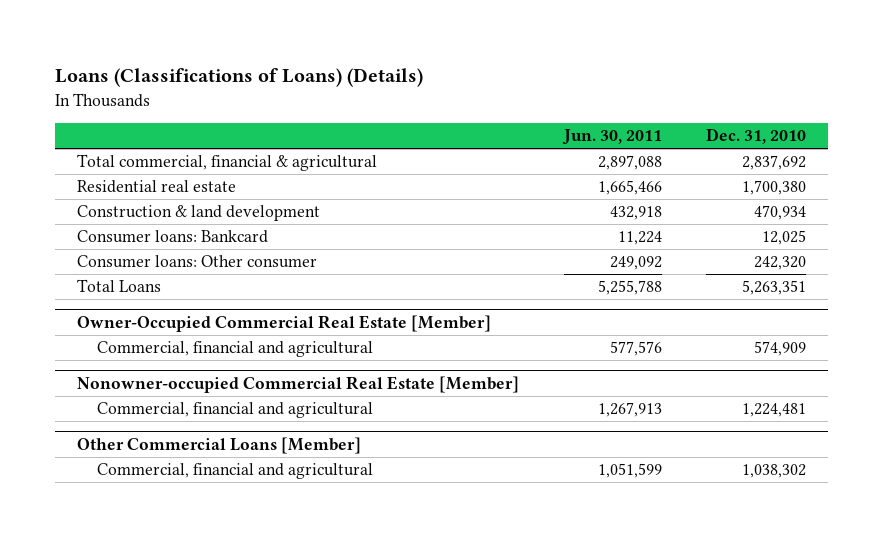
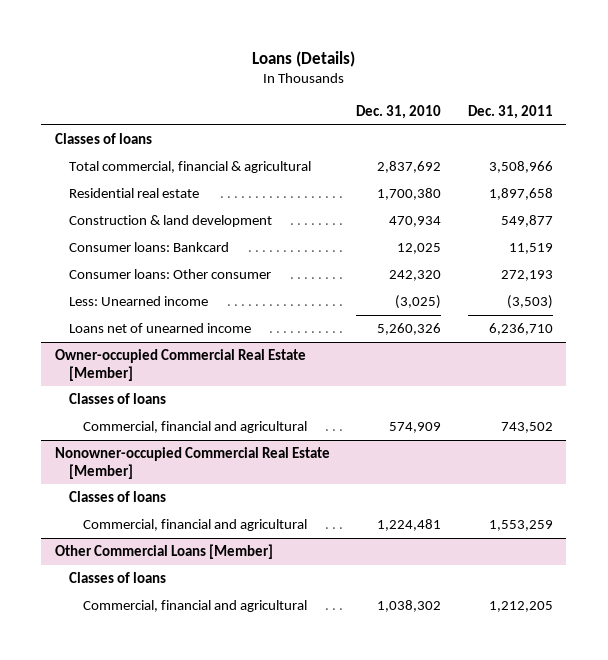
[55,68,424,88] Loans (Classifications of Loans) (Details) -> [251,50,355,67] Loans (Details)
[561,129,662,146] Jun. 30, 2011 -> none
none -> [467,104,553,119] Dec. 31, 2011
none -> [54,133,152,145] Classes of loans
[77,279,162,293] Total Loans -> none
none -> [68,296,208,307] Less: Unearned income
none -> [68,323,251,334] Loans net of unearned income
[77,314,492,332] Owner-Occupied Commercial Real Estate [Member] -> [54,349,306,381] Owner-occupied Commercial Real Estate [Member]
none -> [68,393,166,405] Classes of loans
none -> [68,491,166,503] Classes of loans
none -> [68,572,166,584] Classes of loans

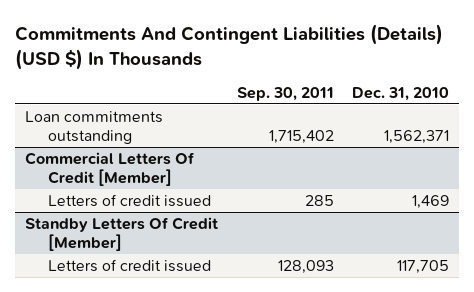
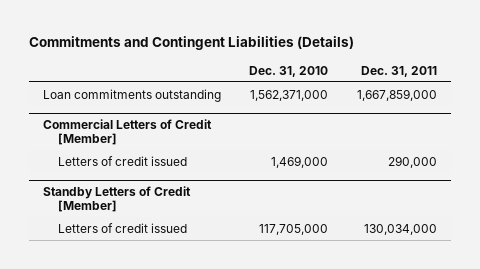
[15,24,444,70] Commitments And Contingent Liabilities (Details) (USD $) In Thousands -> [28,35,354,50] Commitments and Contingent Liabilities (Details)
[236,86,334,101] Sep. 30, 2011 -> none
none -> [360,65,437,77] Dec. 31, 2011
[384,129,450,144] 1,562,371 -> [250,89,329,101] 1,562,371,000
[24,151,195,186] Commercial Letters Of Credit [Member] -> [42,118,212,146] Commercial Letters of Credit [Member]
[412,194,450,209] 1,469 -> [271,155,329,168] 1,469,000
[24,216,218,251] Standby Letters Of Credit [Member] -> [42,185,191,213] Standby Letters of Credit [Member]
[397,259,450,274] 117,705 -> [259,223,329,235] 117,705,000

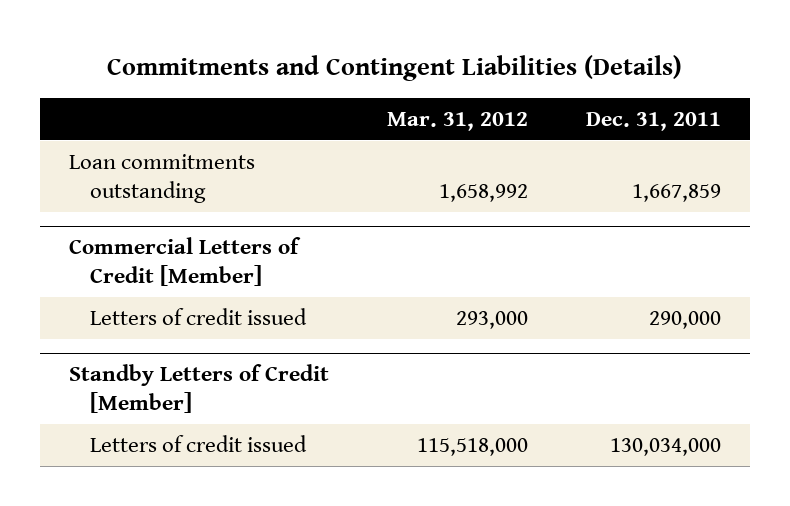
[249,65,329,77] Dec. 31, 2010 -> none
none -> [387,111,529,131] Mar. 31, 2012
[356,88,437,101] 1,667,859,000 -> [631,183,721,202] 1,667,859

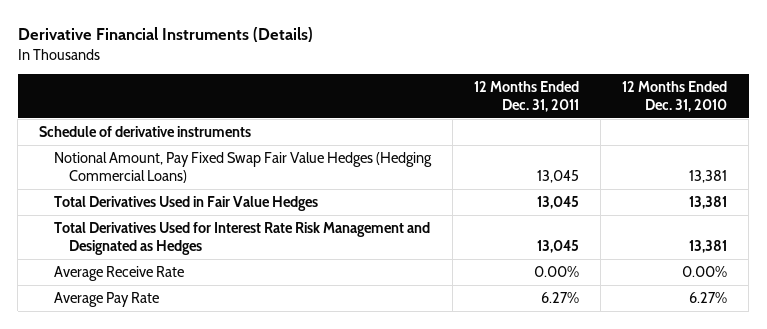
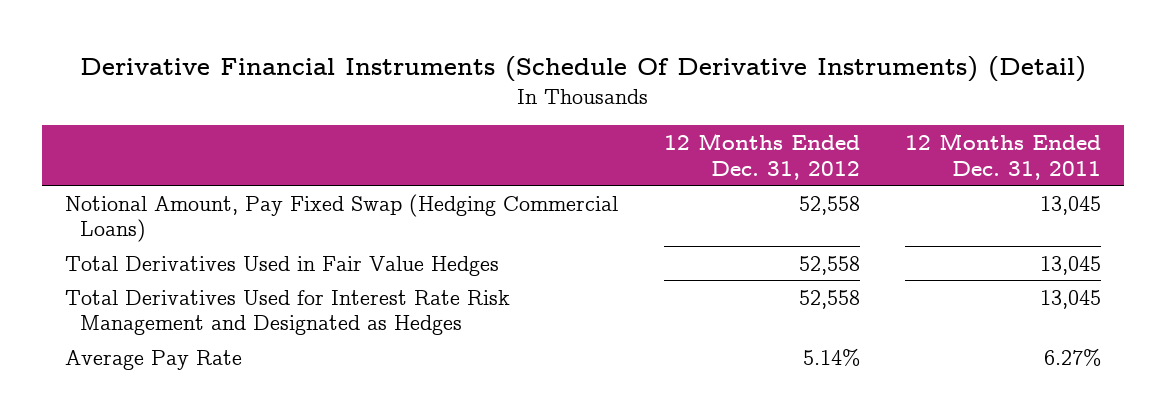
[17,27,313,43] Derivative Financial Instruments (Details) -> [80,56,1087,83] Derivative Financial Instruments (Schedule Of Derivative Instruments) (Detail)
[622,80,728,113] 12 Months Ended Dec. 31, 2010 -> none
none -> [663,132,860,180] 12 Months Ended Dec. 31, 2012
[39,125,252,137] Schedule of derivative instruments -> none
[54,151,433,184] Notional Amount, Pay Fixed Swap Fair Value Hedges (Hedging Commercial Loans) -> [64,193,618,243] Notional Amount, Pay Fixed Swap (Hedging Commercial Loans)
[54,265,185,281] Average Receive Rate -> none

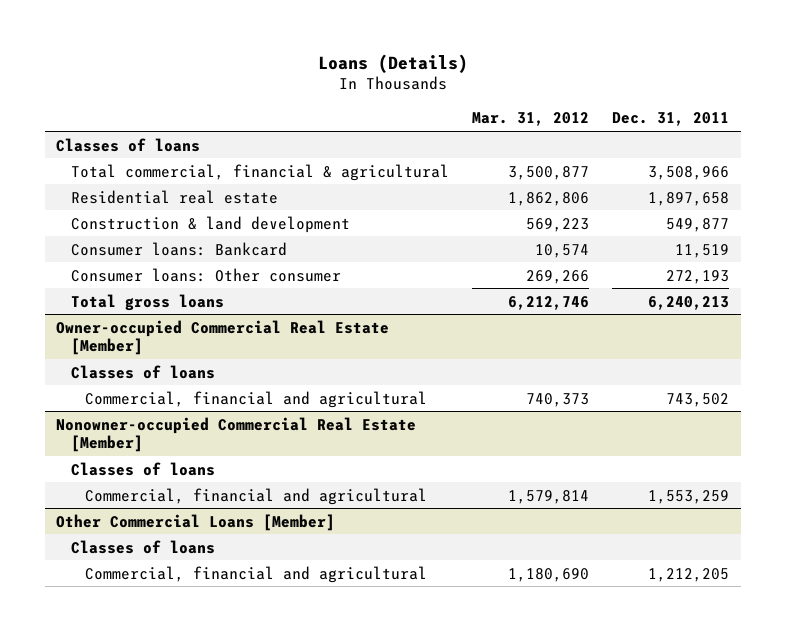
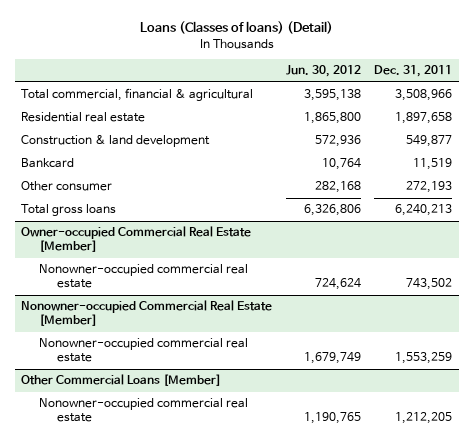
[317,53,468,73] Loans (Details) -> [139,21,333,35] Loans (Classes of loans) (Detail)
[471,112,589,127] Mar. 31, 2012 -> none
none -> [285,65,361,78] Jun. 30, 2012
[56,137,201,152] Classes of loans -> none
[70,241,287,256] Consumer loans: Bankcard -> [21,158,75,169] Bankcard
[70,267,341,282] Consumer loans: Other consumer -> [21,181,113,192] Other consumer
[70,364,215,379] Classes of loans -> none
[85,390,428,408] Commercial, financial and agricultural -> [39,264,249,289] Nonowner-occupied commercial real estate
[70,461,215,476] Classes of loans -> none
[85,487,428,505] Commercial, financial and agricultural -> [39,338,249,363] Nonowner-occupied commercial real estate
[70,539,215,554] Classes of loans -> none
[85,565,428,583] Commercial, financial and agricultural -> [39,398,249,423] Nonowner-occupied commercial real estate

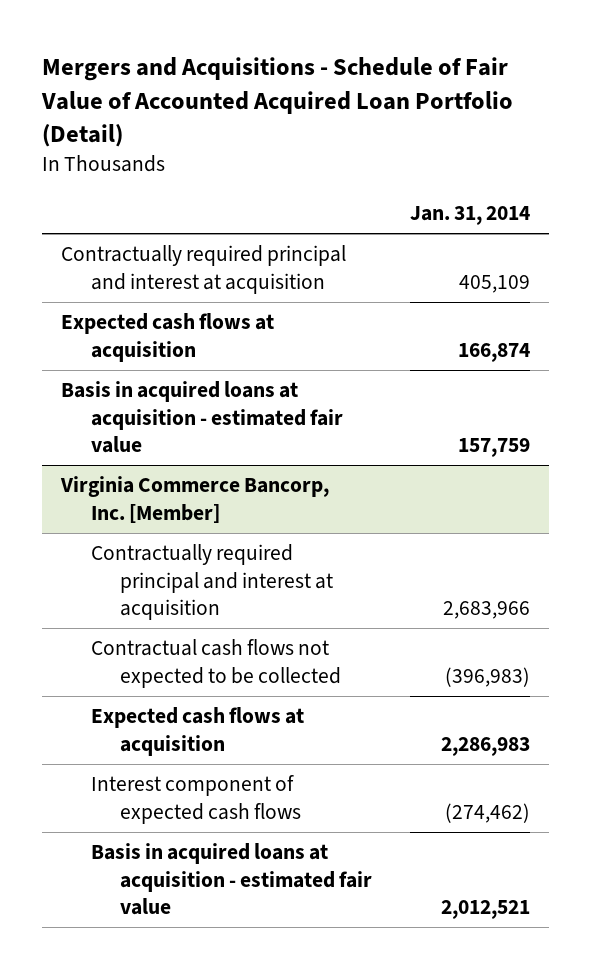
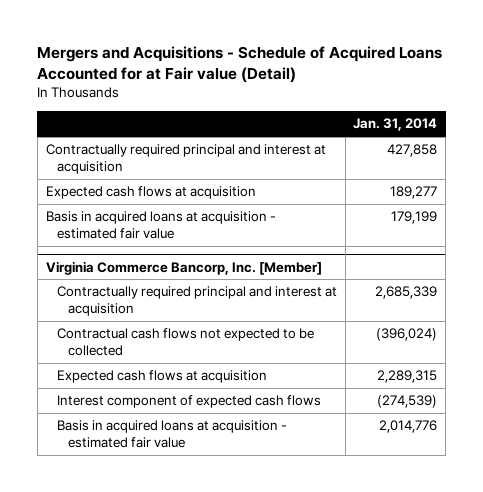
[40,57,513,148] Mergers and Acquisitions - Schedule of Fair Value of Accounted Acquired Loan Portfolio (Detail) -> [37,46,443,84] Mergers and Acquisitions - Schedule of Acquired Loans Accounted for at Fair value (Detail)
[459,274,531,293] 405,109 -> [387,144,438,158] 427,858
[458,342,531,362] 166,874 -> [390,186,438,200] 189,277
[458,438,531,458] 157,759 -> [391,211,438,225] 179,199
[443,601,531,620] 2,683,966 -> [375,286,438,300] 2,685,339
[445,666,531,687] (396,983) -> [376,328,438,342] (396,024)
[441,736,531,756] 2,286,983 -> [377,370,438,384] 2,289,315
[445,802,531,823] (274,462) -> [377,395,438,409] (274,539)
[441,900,531,920] 2,012,521 -> [379,420,438,434] 2,014,776

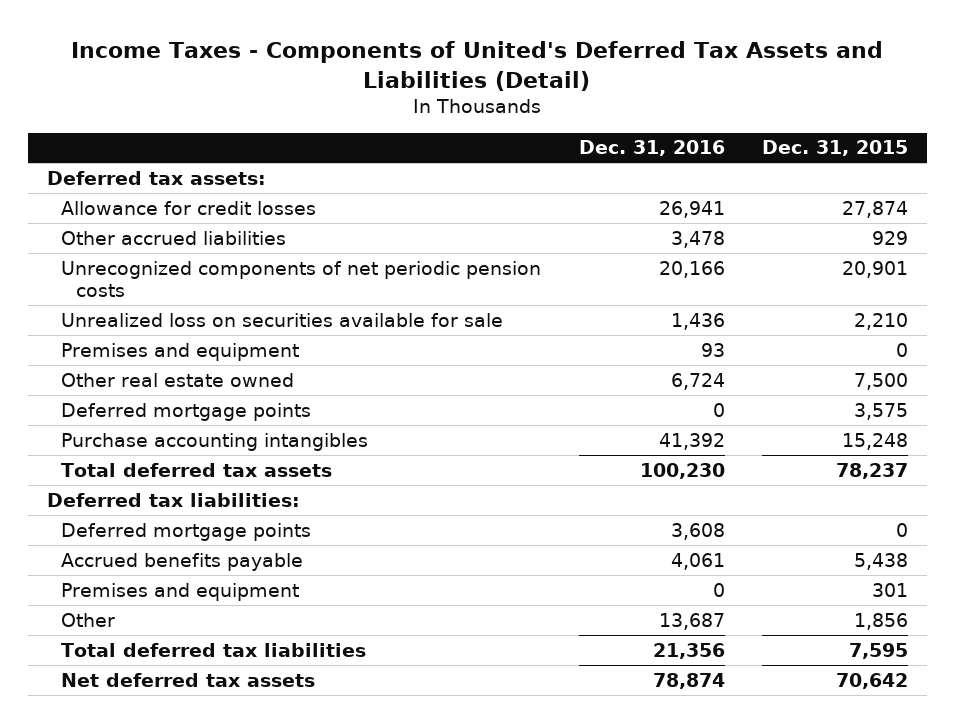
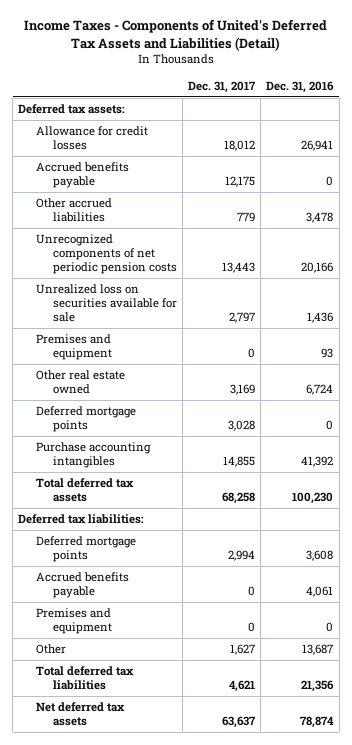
[762,140,909,157] Dec. 31, 2015 -> none
none -> [187,80,256,93] Dec. 31, 2017
none -> [35,162,129,189] Accrued benefits payable

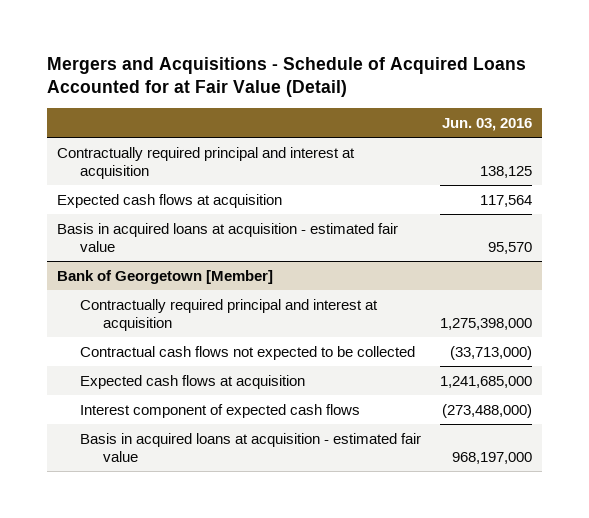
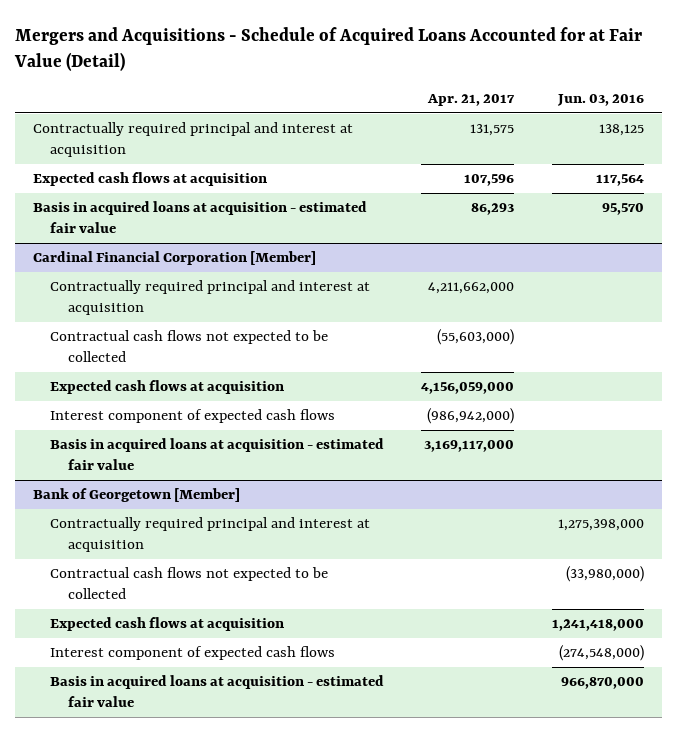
none -> [427,94,516,107] Apr. 21, 2017
none -> [33,251,317,266] Cardinal Financial Corporation [Member]
none -> [50,280,371,316] Contractually required principal and interest at acquisition
none -> [50,330,329,363] Contractual cash flows not expected to be collected
none -> [50,380,285,395] Expected cash flows at acquisition
none -> [50,409,336,424] Interest component of expected cash flows
none -> [50,438,385,471] Basis in acquired loans at acquisition - estimated fair value
[450,345,533,360] (33,713,000) -> [565,566,644,583] (33,980,000)
[440,375,533,388] 1,241,685,000 -> [551,619,644,632] 1,241,418,000
[442,403,533,418] (273,488,000) -> [558,645,644,662] (274,548,000)
[452,451,533,464] 968,197,000 -> [560,677,644,690] 966,870,000

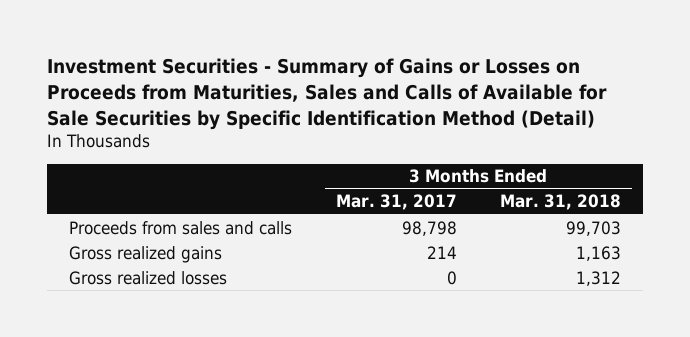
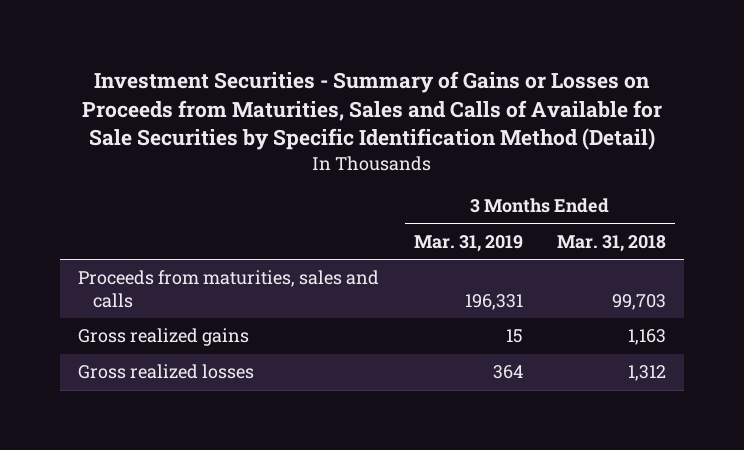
[335,194,457,211] Mar. 31, 2017 -> none
none -> [413,235,523,253] Mar. 31, 2019
[68,220,292,235] Proceeds from sales and calls -> [77,270,379,308] Proceeds from maturities, sales and calls

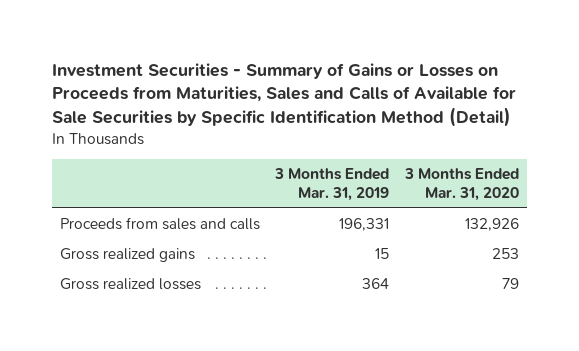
[557,235,667,253] Mar. 31, 2018 -> none
none -> [403,168,519,202] 3 Months Ended Mar. 31, 2020
[77,270,379,308] Proceeds from maturities, sales and calls -> [59,217,260,231] Proceeds from sales and calls

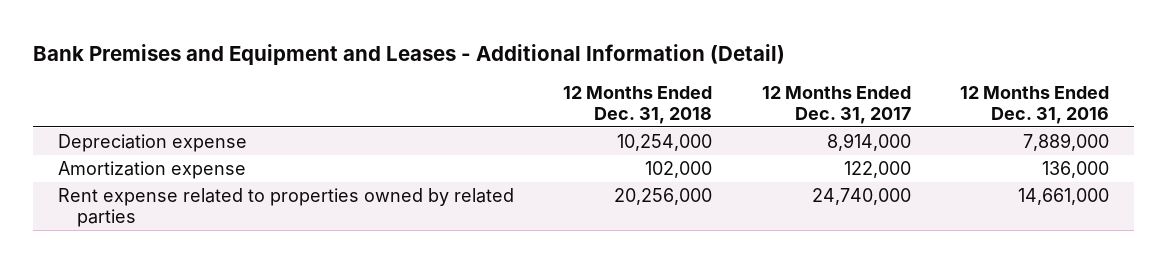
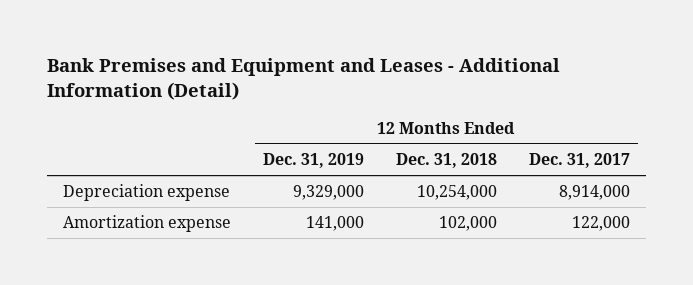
[960,85,1110,124] 12 Months Ended Dec. 31, 2016 -> none
none -> [262,153,364,169] Dec. 31, 2019
[57,188,514,227] Rent expense related to properties owned by related parties -> none

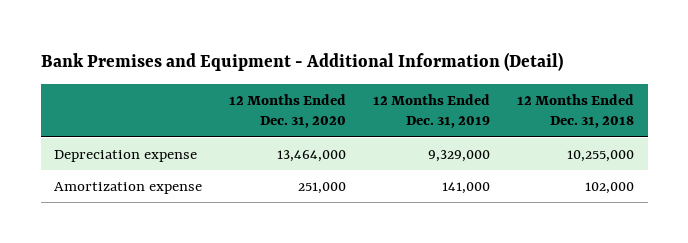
[46,57,560,100] Bank Premises and Equipment and Leases - Additional Information (Detail) -> [40,52,563,72] Bank Premises and Equipment - Additional Information (Detail)
[528,153,630,169] Dec. 31, 2017 -> none
none -> [229,94,347,129] 12 Months Ended Dec. 31, 2020
[416,185,497,201] 10,254,000 -> [567,149,635,162] 10,255,000

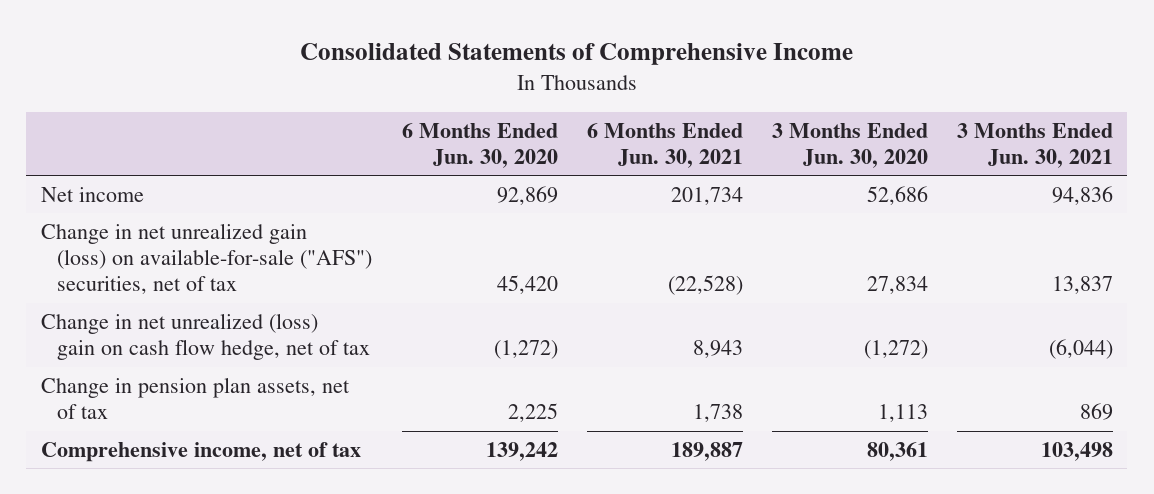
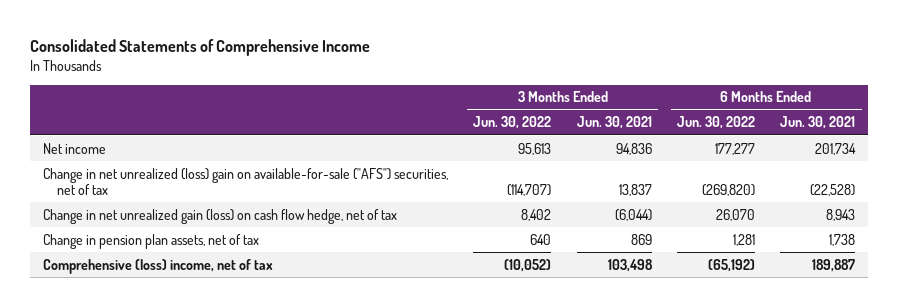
[401,122,558,168] 6 Months Ended Jun. 30, 2020 -> none
[771,122,928,168] 3 Months Ended Jun. 30, 2020 -> none
none -> [473,116,552,130] Jun. 30, 2022
none -> [676,116,755,130] Jun. 30, 2022
[40,222,373,295] Change in net unrealized gain (loss) on available-for-sale ("AFS") securities, net of tax -> [43,167,449,195] Change in net unrealized (loss) gain on available-for-sale ("AFS") securities, net of tax
[40,312,371,361] Change in net unrealized (loss) gain on cash flow hedge, net of tax -> [43,208,398,224] Change in net unrealized gain (loss) on cash flow hedge, net of tax
[40,441,361,462] Comprehensive income, net of tax -> [43,258,274,274] Comprehensive (loss) income, net of tax

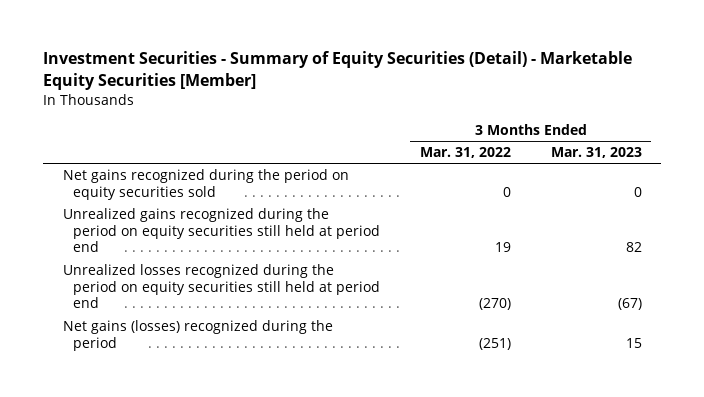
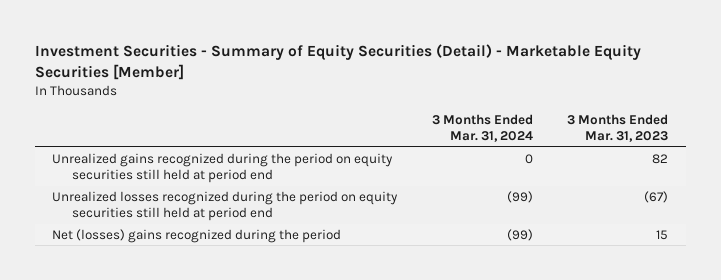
[419,147,511,159] Mar. 31, 2022 -> none
none -> [431,113,533,143] 3 Months Ended Mar. 31, 2024
[62,169,349,200] Net gains recognized during the period on equity securities sold -> none
[62,320,333,351] Net gains (losses) recognized during the period -> [52,228,342,243] Net (losses) gains recognized during the period

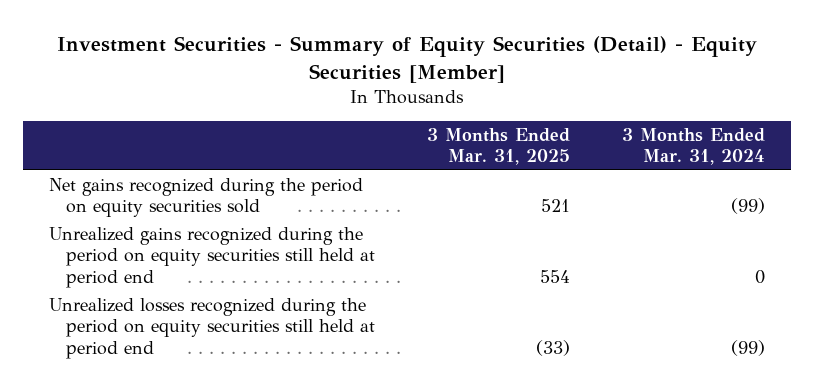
[34,43,641,81] Investment Securities - Summary of Equity Securities (Detail) - Marketable Equity Securities [Member] -> [56,35,757,83] Investment Securities - Summary of Equity Securities (Detail) - Equity Securities [Member]
[567,113,669,143] 3 Months Ended Mar. 31, 2023 -> none
none -> [426,127,570,166] 3 Months Ended Mar. 31, 2025
none -> [48,178,363,218] Net gains recognized during the period on equity securities sold
[52,228,342,243] Net (losses) gains recognized during the period -> none

